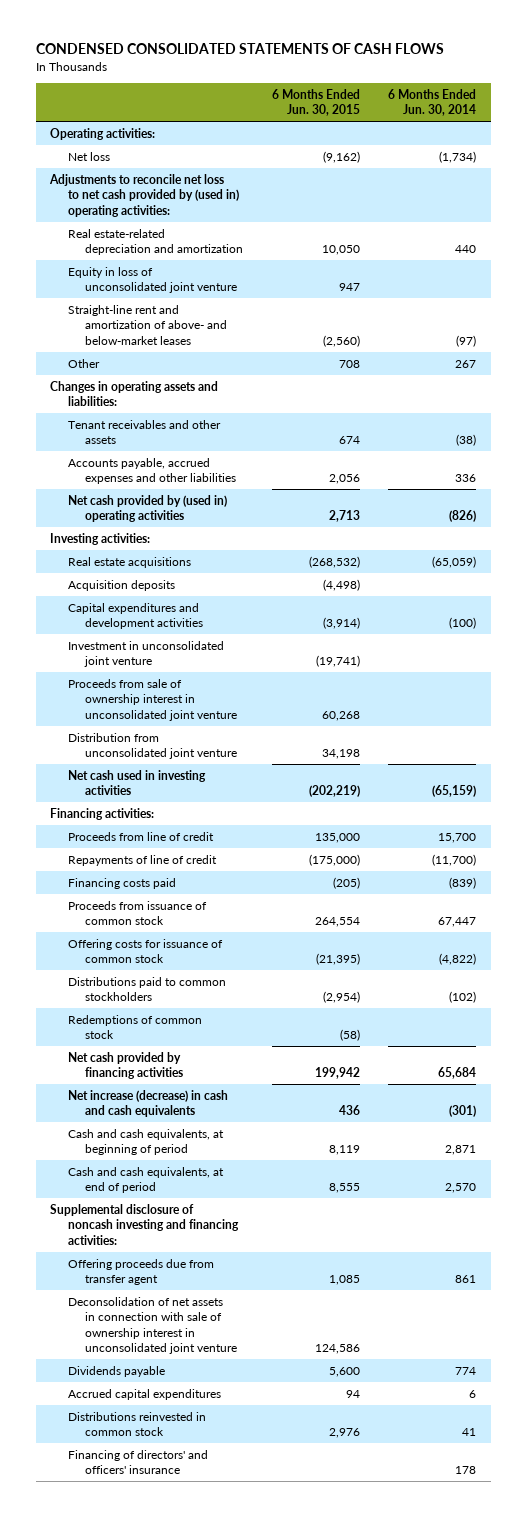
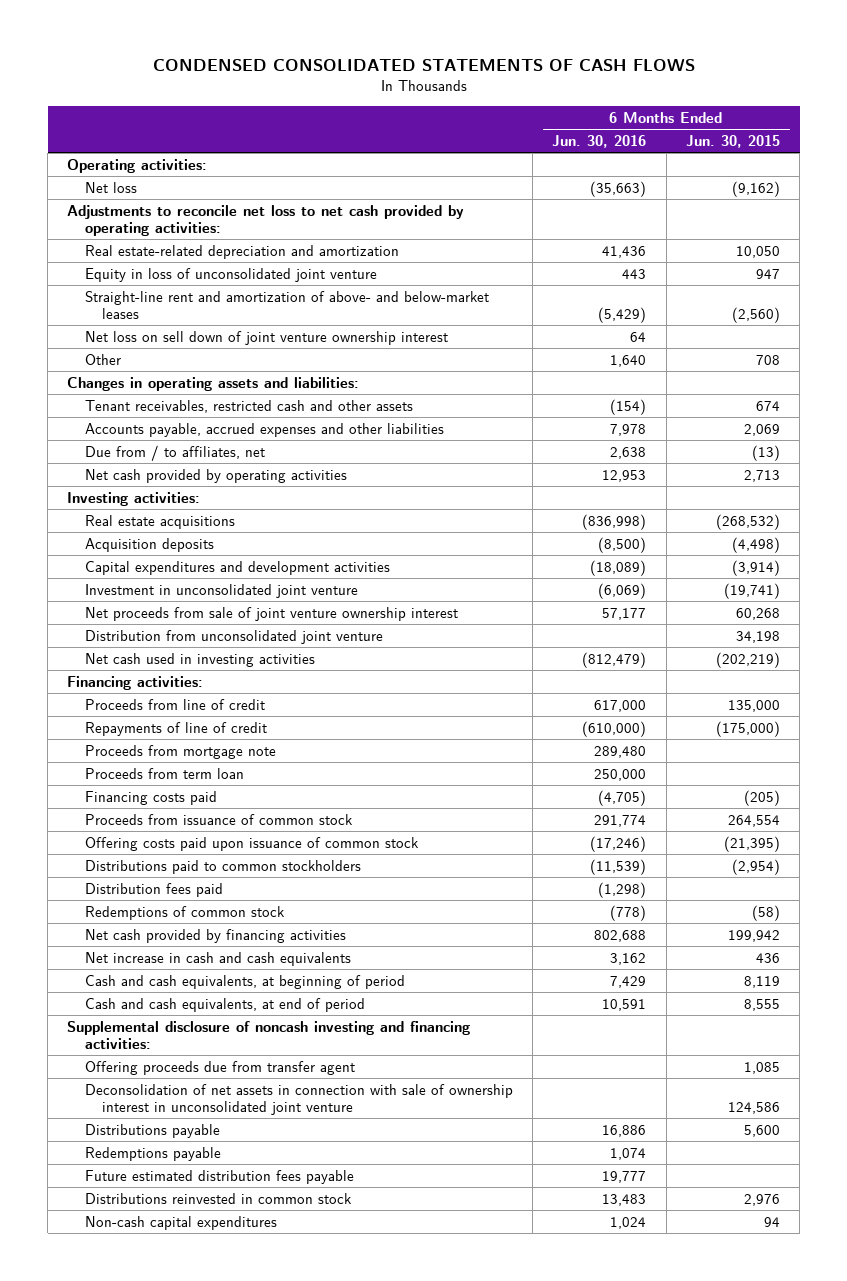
[388,88,477,116] 6 Months Ended Jun. 30, 2014 -> none
none -> [552,134,647,148] Jun. 30, 2016
[48,173,239,217] Adjustments to reconcile net loss to net cash provided by (used in) operating activities: -> [67,204,465,237] Adjustments to reconcile net loss to net cash provided by operating activities:
none -> [84,330,448,345] Net loss on sell down of joint venture ownership interest
[67,419,221,445] Tenant receivables and other assets -> [84,399,413,413] Tenant receivables, restricted cash and other assets
[328,474,360,485] 2,056 -> [743,423,780,436] 2,069
none -> [84,444,265,461] Due from / to affiliates, net
[67,494,227,523] Net cash provided by (used in) operating activities -> [84,468,347,483] Net cash provided by operating activities
[67,678,238,721] Proceeds from sale of ownership interest in unconsolidated joint venture -> [84,606,458,621] Net proceeds from sale of joint venture ownership interest
none -> [84,744,276,759] Proceeds from mortgage note
none -> [84,767,244,779] Proceeds from term loan
[67,938,223,964] Offering costs for issuance of common stock -> [84,836,419,851] Offering costs paid upon issuance of common stock
none -> [84,882,223,897] Distribution fees paid
[67,1089,228,1118] Net increase (decrease) in cash and cash equivalents -> [84,951,351,966] Net increase in cash and cash equivalents
[67,1365,165,1377] Dividends payable -> none
[67,1388,221,1400] Accrued capital expenditures -> none
none -> [84,1123,220,1138] Distributions payable
none -> [84,1146,221,1161] Redemptions payable
none -> [84,1169,354,1184] Future estimated distribution fees payable
[67,1449,208,1475] Financing of directors' and officers' insurance -> none
none -> [84,1215,277,1230] Non-cash capital expenditures

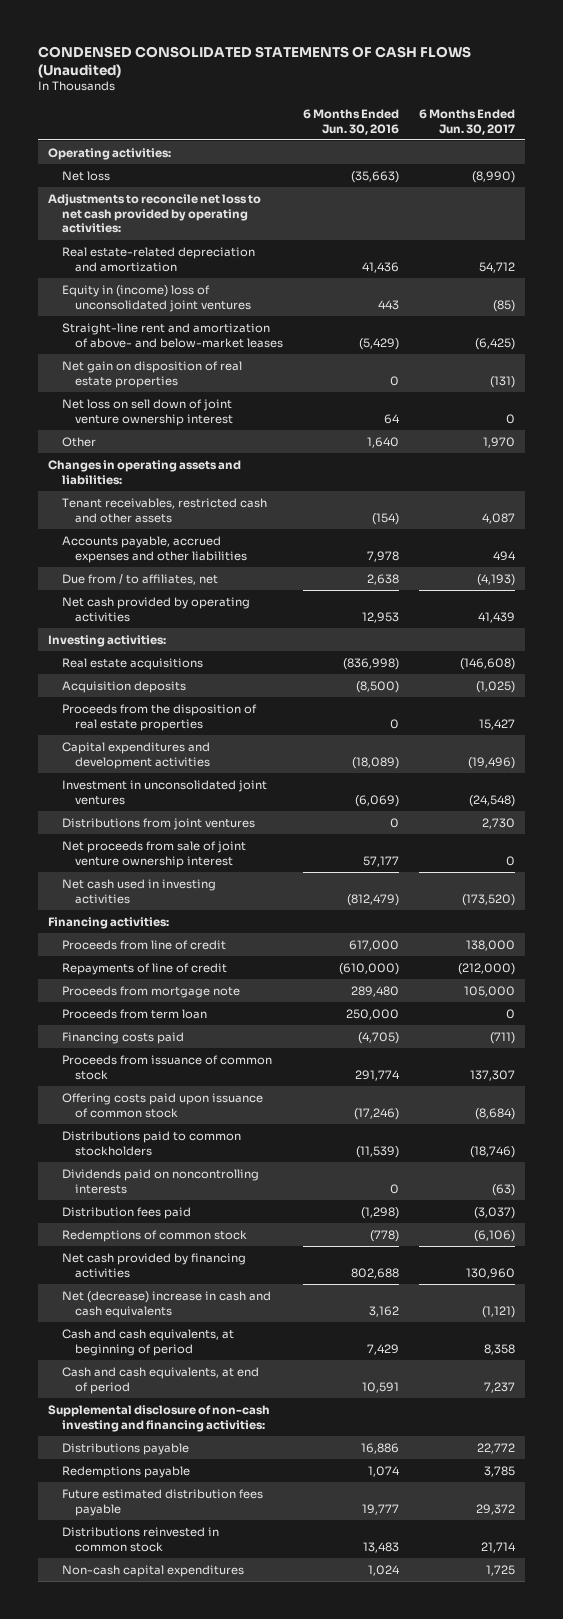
[152,58,695,71] CONDENSED CONSOLIDATED STATEMENTS OF CASH FLOWS -> [38,45,472,78] CONDENSED CONSOLIDATED STATEMENTS OF CASH FLOWS (Unaudited)
[685,134,780,148] Jun. 30, 2015 -> none
none -> [418,108,515,135] 6 Months Ended Jun. 30, 2017
[84,267,377,282] Equity in loss of unconsolidated joint venture -> [61,284,251,312] Equity in (income) loss of unconsolidated joint ventures
none -> [61,360,242,388] Net gain on disposition of real estate properties
none -> [61,703,257,731] Proceeds from the disposition of real estate properties
[84,583,358,598] Investment in unconsolidated joint venture -> [61,779,267,805] Investment in unconsolidated joint ventures
none -> [61,817,255,830] Distributions from joint ventures
[84,629,383,644] Distribution from unconsolidated joint venture -> none
none -> [61,1168,259,1194] Dividends paid on noncontrolling interests
[84,951,351,966] Net increase in cash and cash equivalents -> [61,1290,271,1318] Net (decrease) increase in cash and cash equivalents
[84,1060,355,1075] Offering proceeds due from transfer agent -> none
[84,1083,513,1116] Deconsolidation of net assets in connection with sale of ownership interest in unconsolidated joint venture -> none
[67,1020,471,1050] Supplemental disclosure of noncash investing and financing activities: -> [48,1404,271,1432] Supplemental disclosure of non-cash investing and financing activities:

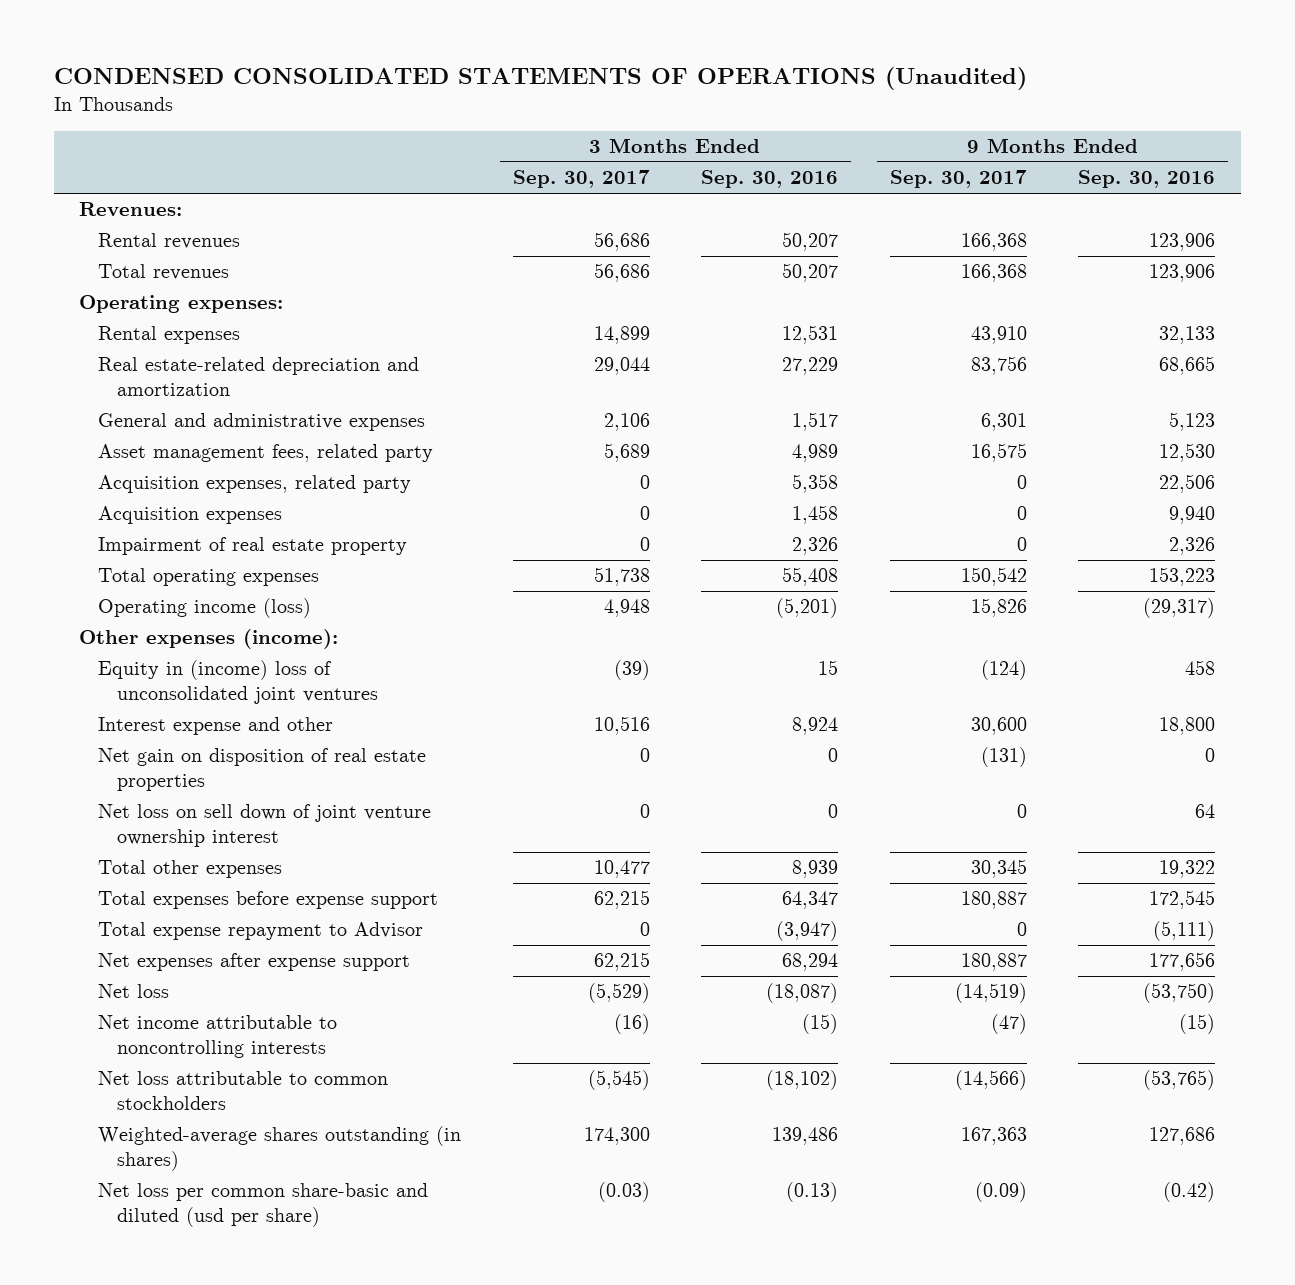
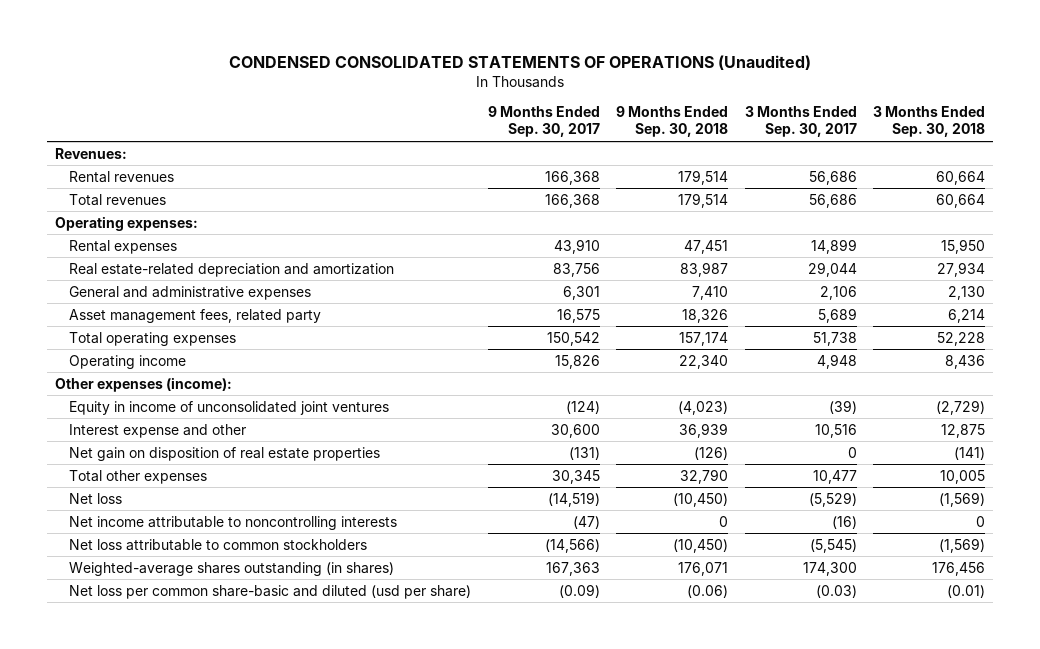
[701,170,839,189] Sep. 30, 2016 -> none
[1078,170,1216,189] Sep. 30, 2016 -> none
none -> [616,106,729,138] 9 Months Ended Sep. 30, 2018
none -> [872,106,985,138] 3 Months Ended Sep. 30, 2018
[98,475,412,494] Acquisition expenses, related party -> none
[98,506,283,525] Acquisition expenses -> none
[98,537,408,556] Impairment of real estate property -> none
[98,598,312,619] Operating income (loss) -> [69,354,187,369] Operating income
[98,660,378,705] Equity in (income) loss of unconsolidated joint ventures -> [69,400,390,415] Equity in income of unconsolidated joint ventures
[98,804,432,848] Net loss on sell down of joint venture ownership interest -> none
[98,891,439,910] Total expenses before expense support -> none
[98,922,424,941] Total expense repayment to Advisor -> none
[98,953,411,972] Net expenses after expense support -> none

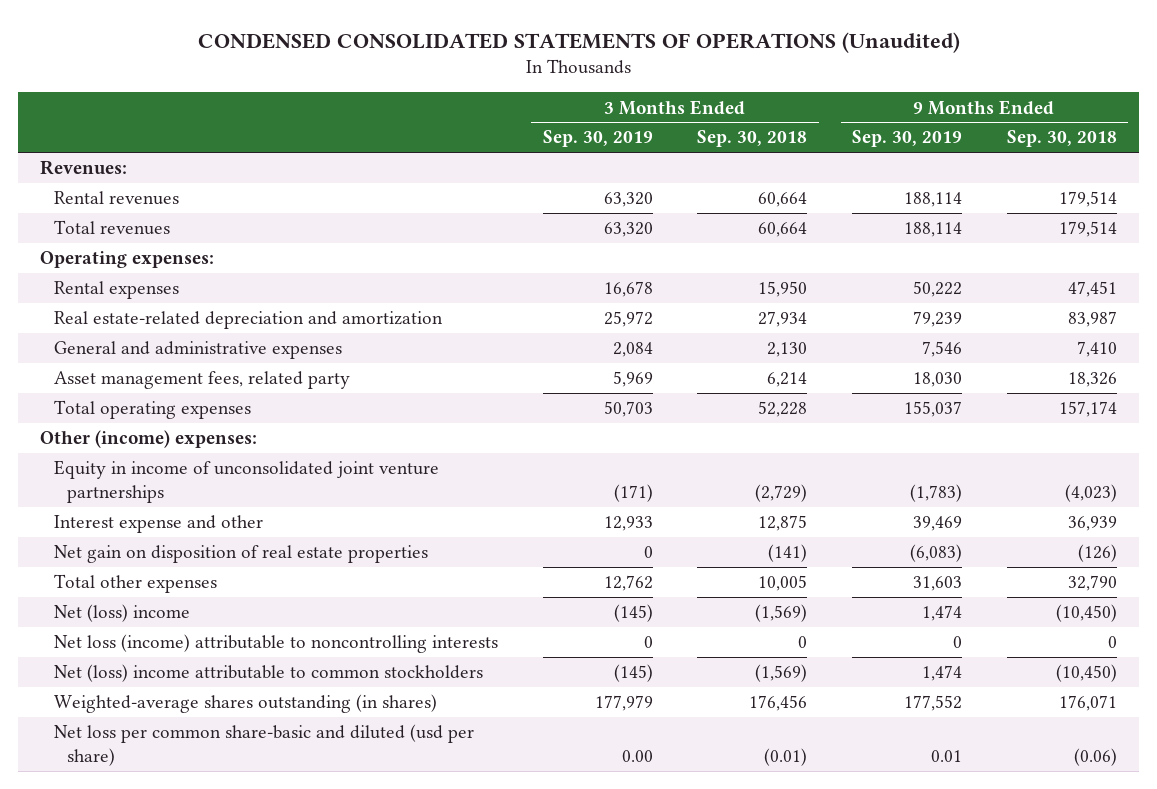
[487,106,600,138] 9 Months Ended Sep. 30, 2017 -> none
[744,106,857,138] 3 Months Ended Sep. 30, 2017 -> none
none -> [542,130,653,148] Sep. 30, 2019
none -> [852,130,963,148] Sep. 30, 2019
[69,354,187,369] Operating income -> none
[54,376,232,392] Other expenses (income): -> [40,430,258,449] Other (income) expenses:
[69,400,390,415] Equity in income of unconsolidated joint ventures -> [53,460,439,504] Equity in income of unconsolidated joint venture partnerships
[69,492,123,504] Net loss -> [53,604,190,623] Net (loss) income
[69,515,398,530] Net income attributable to noncontrolling interests -> [53,634,498,654] Net loss (income) attributable to noncontrolling interests
[69,538,368,551] Net loss attributable to common stockholders -> [53,664,483,683] Net (loss) income attributable to common stockholders

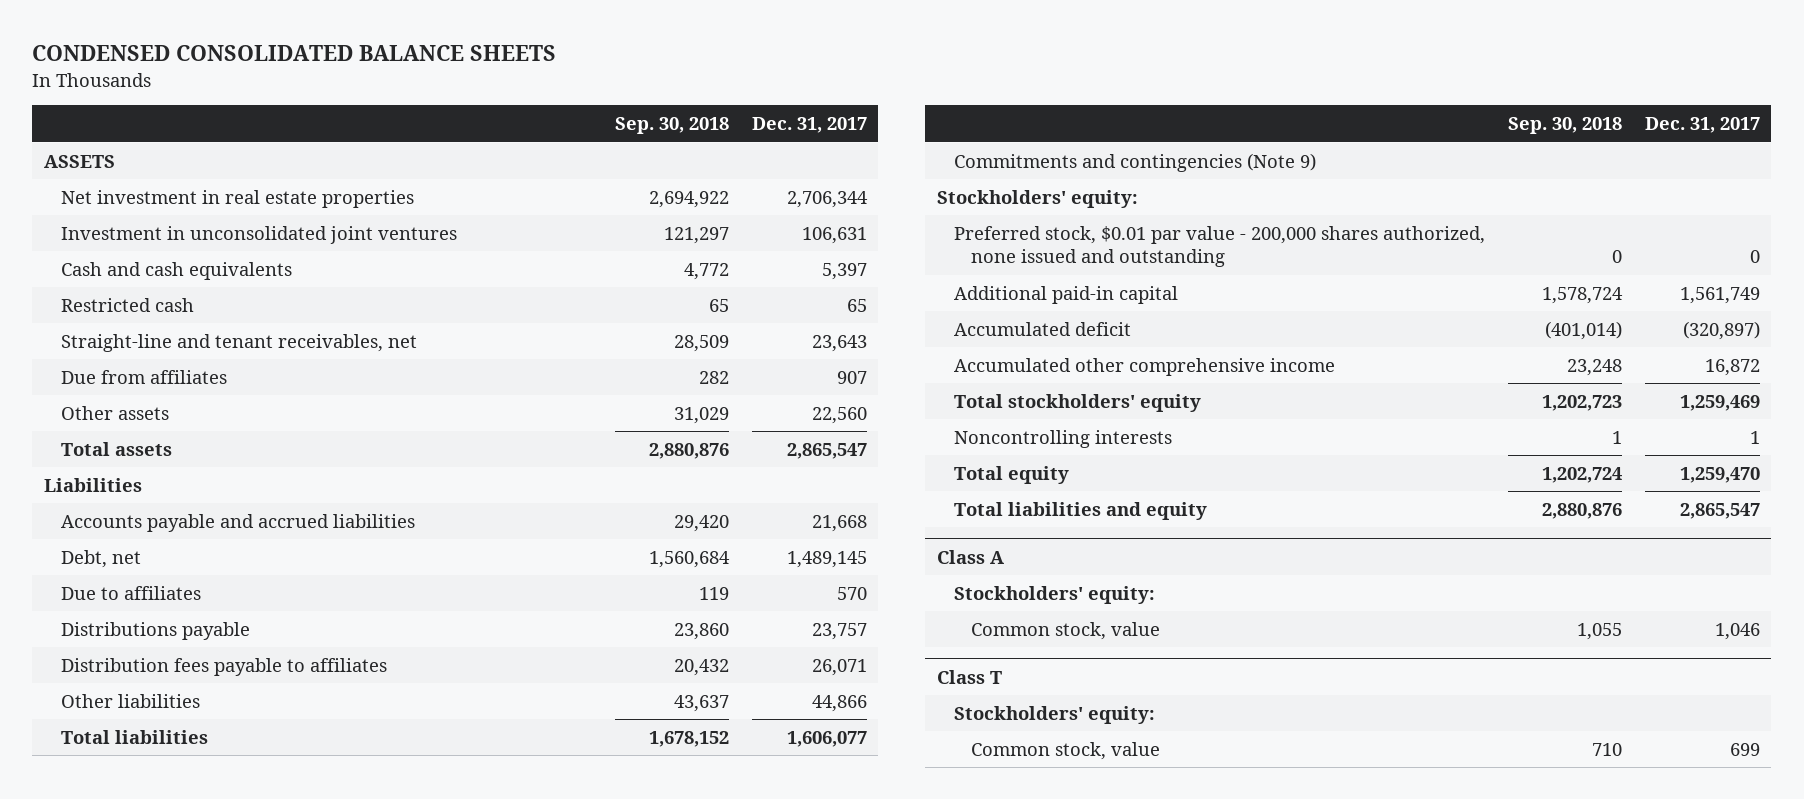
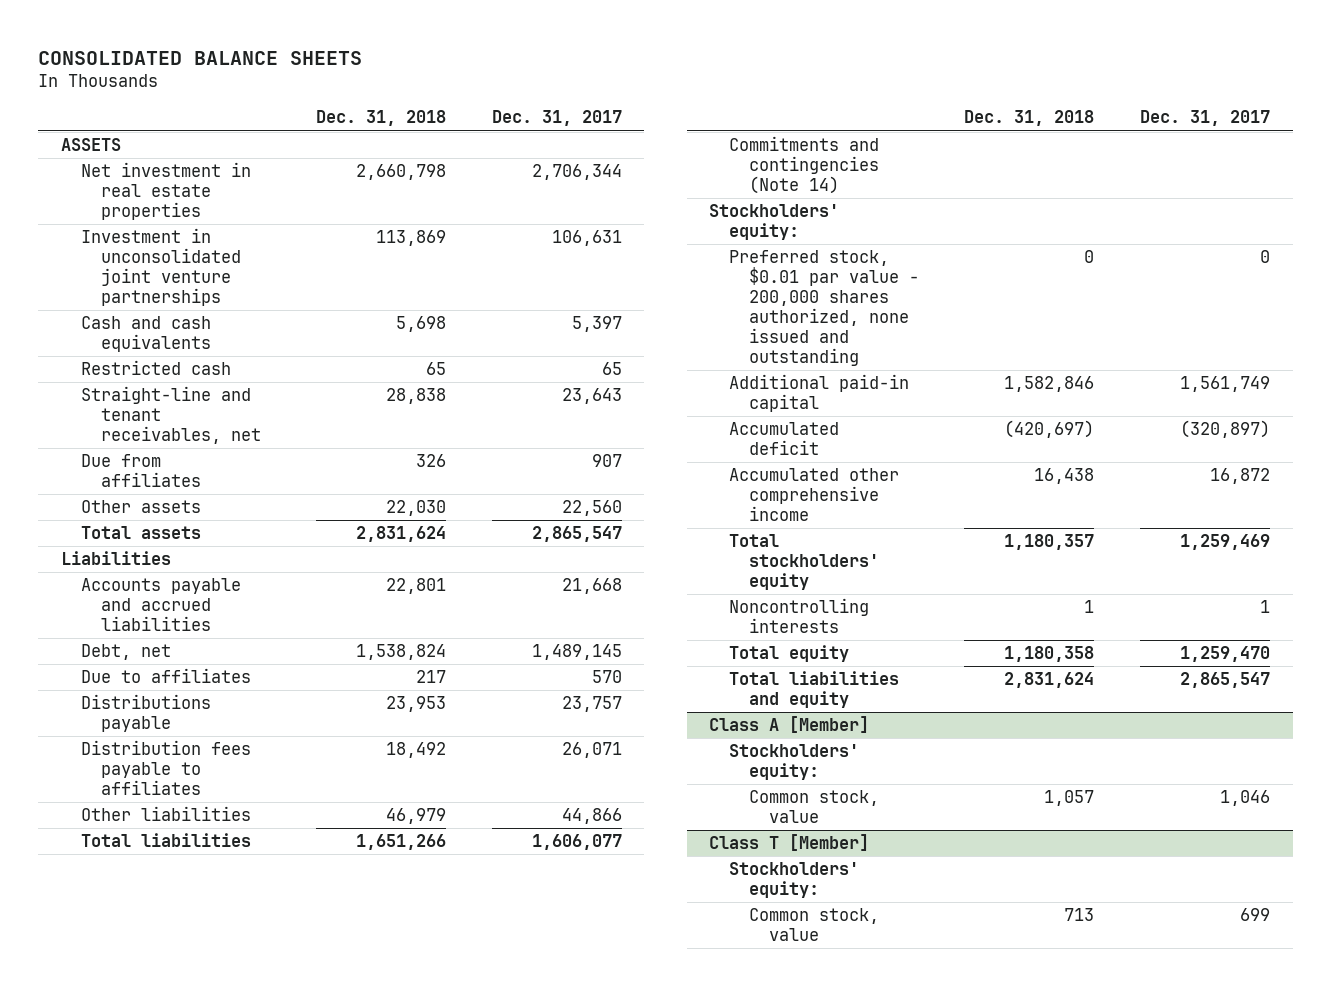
[32,45,557,62] CONDENSED CONSOLIDATED BALANCE SHEETS -> [38,50,363,65] CONSOLIDATED BALANCE SHEETS
[614,117,729,135] Sep. 30, 2018 -> none
none -> [316,110,447,127] Dec. 31, 2018
[60,225,457,244] Investment in unconsolidated joint ventures -> [80,228,241,307] Investment in unconsolidated joint venture partnerships
[953,152,1316,172] Commitments and contingencies (Note 9) -> [729,136,880,195] Commitments and contingencies (Note 14)
[936,549,1004,564] Class A -> [709,716,870,734] Class A [Member]
[936,669,1002,684] Class T -> [709,834,870,852] Class T [Member]

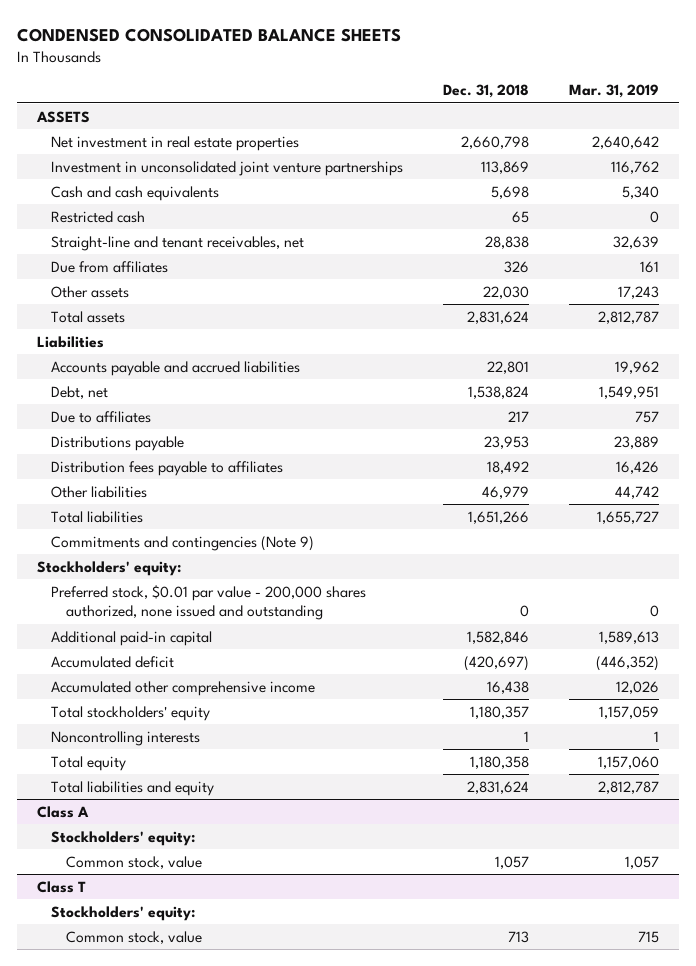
[38,50,363,65] CONSOLIDATED BALANCE SHEETS -> [17,28,402,43] CONDENSED CONSOLIDATED BALANCE SHEETS
[491,110,622,127] Dec. 31, 2017 -> none
none -> [569,84,660,99] Mar. 31, 2019
[729,136,880,195] Commitments and contingencies (Note 14) -> [51,535,315,551] Commitments and contingencies (Note 9)
[709,716,870,734] Class A [Member] -> [37,805,90,818] Class A
[709,834,870,852] Class T [Member] -> [37,880,87,893] Class T

